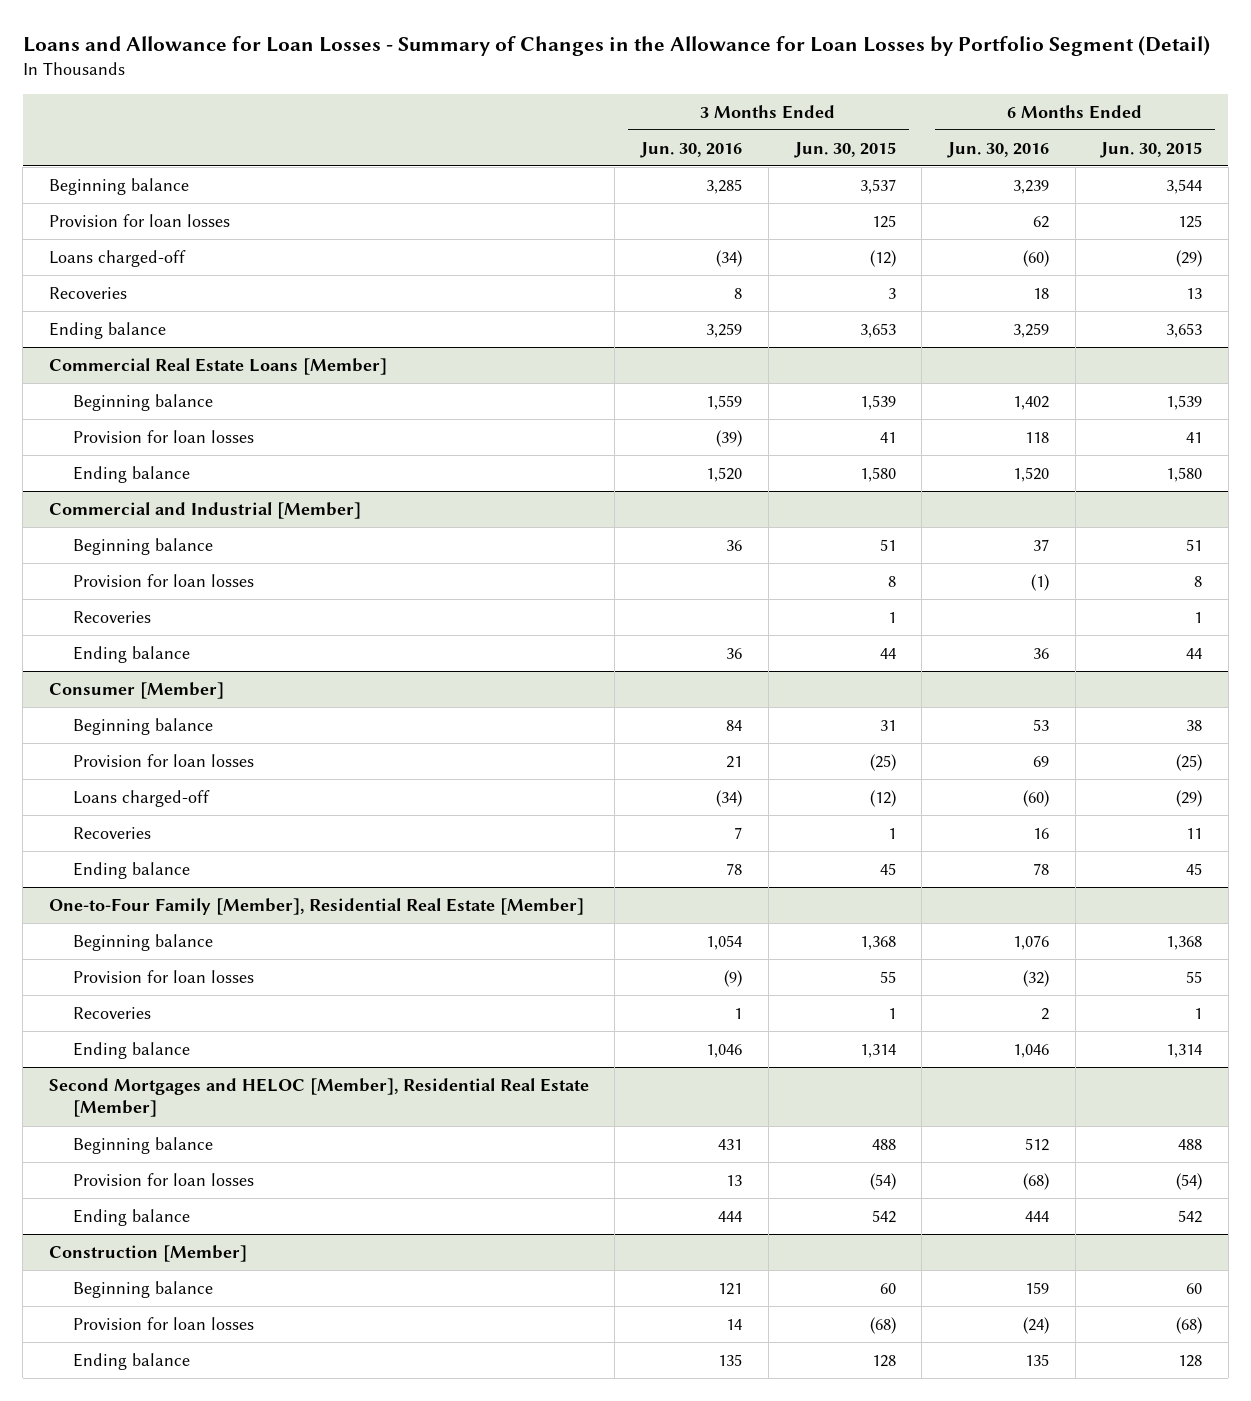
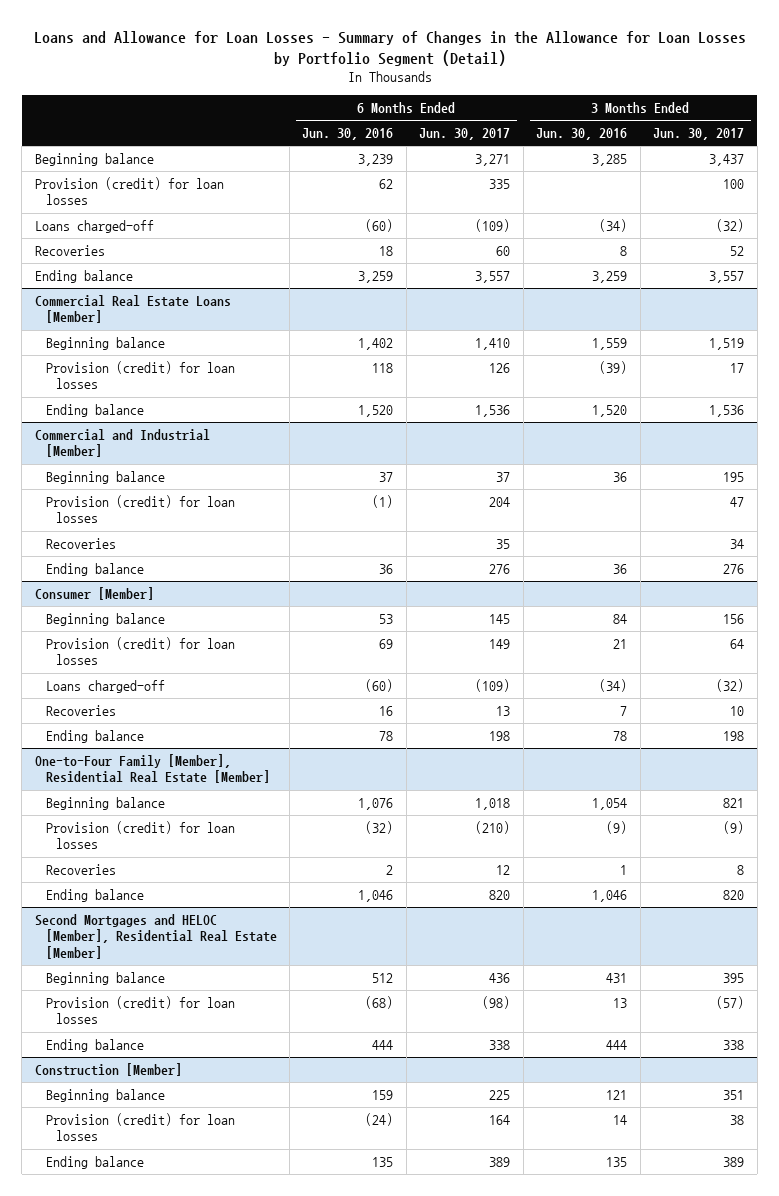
[793,141,896,158] Jun. 30, 2015 -> none
[1100,141,1203,158] Jun. 30, 2015 -> none
none -> [419,127,511,140] Jun. 30, 2017
none -> [653,127,745,140] Jun. 30, 2017
[48,214,230,228] Provision for loan losses -> [34,176,224,206] Provision (credit) for loan losses
[72,430,254,444] Provision for loan losses -> [45,360,235,390] Provision (credit) for loan losses
[72,574,254,588] Provision for loan losses -> [45,494,235,524] Provision (credit) for loan losses
[72,754,254,768] Provision for loan losses -> [45,636,235,666] Provision (credit) for loan losses
[72,970,254,984] Provision for loan losses -> [45,820,235,850] Provision (credit) for loan losses
[72,1173,254,1187] Provision for loan losses -> [45,995,235,1025] Provision (credit) for loan losses
[72,1317,254,1331] Provision for loan losses -> [45,1112,235,1142] Provision (credit) for loan losses

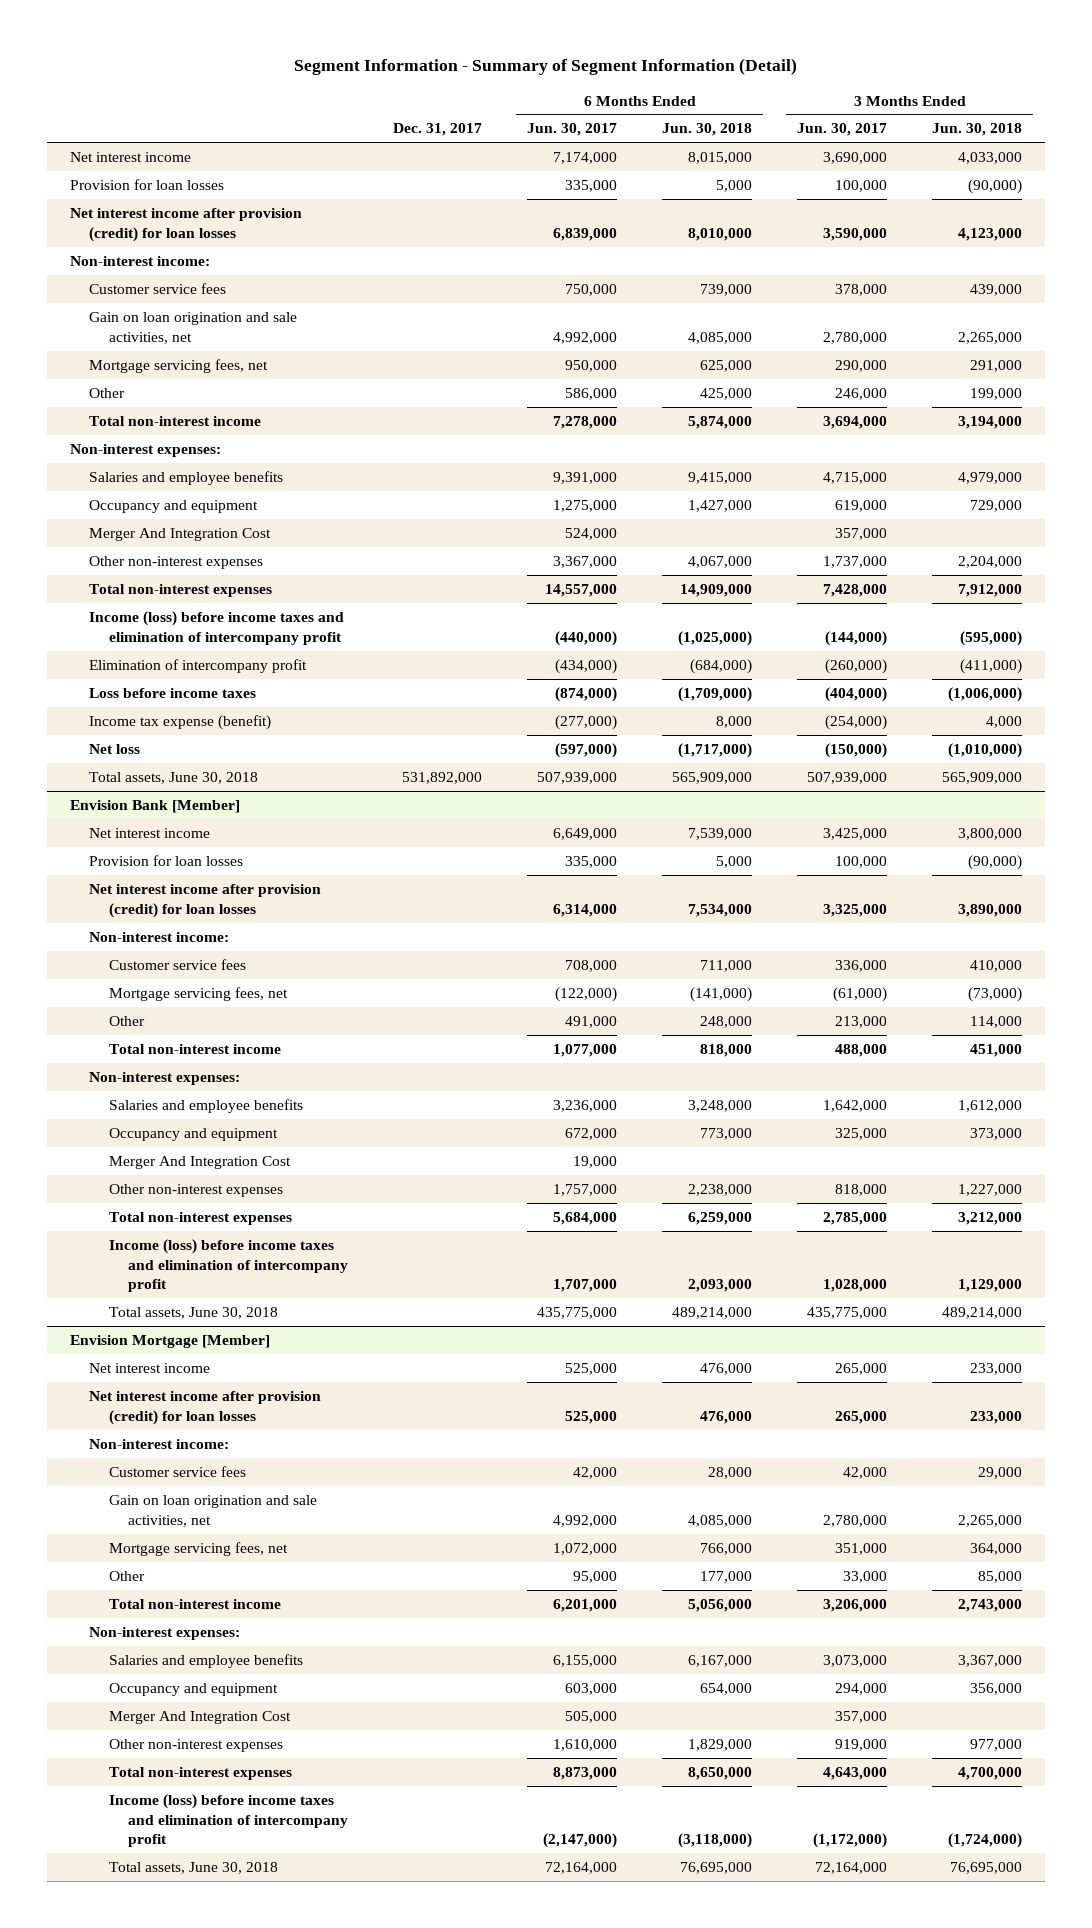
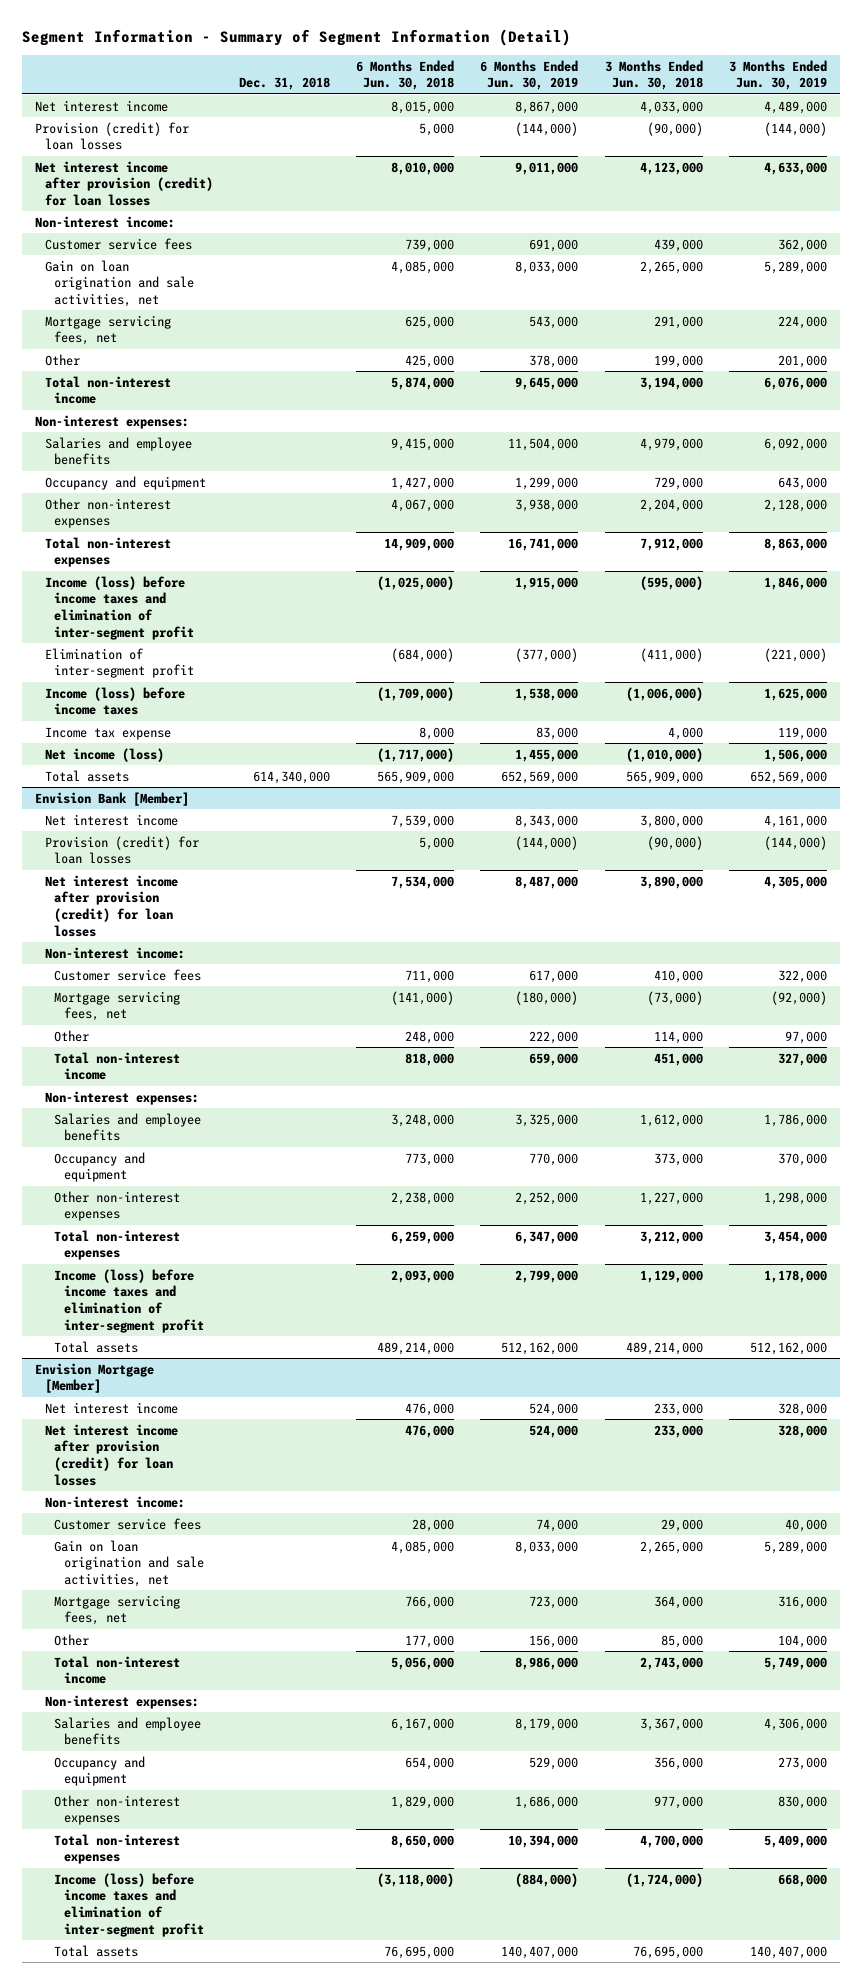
[393,123,483,137] Dec. 31, 2017 -> none
[527,123,618,137] Jun. 30, 2017 -> none
[797,123,888,137] Jun. 30, 2017 -> none
none -> [238,77,330,91] Dec. 31, 2018
none -> [480,59,579,91] 6 Months Ended Jun. 30, 2019
none -> [728,59,827,91] 3 Months Ended Jun. 30, 2019
[69,178,224,190] Provision for loan losses -> [34,121,189,151] Provision (credit) for loan losses
[89,527,272,541] Merger And Integration Cost -> none
[89,610,345,645] Income (loss) before income taxes and elimination of intercompany profit -> [44,575,195,640] Income (loss) before income taxes and elimination of inter-segment profit
[89,658,308,673] Elimination of intercompany profit -> [44,647,195,679] Elimination of inter-segment profit
[89,687,257,698] Loss before income taxes -> [44,686,185,716] Income (loss) before income taxes
[89,714,272,730] Income tax expense (benefit) -> [44,726,171,740] Income tax expense
[89,743,141,754] Net loss -> [44,747,164,762] Net income (loss)
[89,771,259,784] Total assets, June 30, 2018 -> [44,769,129,782] Total assets
[89,854,244,866] Provision for loan losses -> [44,835,199,865] Provision (credit) for loan losses
[108,1155,291,1169] Merger And Integration Cost -> none
[108,1238,349,1293] Income (loss) before income taxes and elimination of intercompany profit -> [54,1268,205,1333] Income (loss) before income taxes and elimination of inter-segment profit
[108,1306,278,1319] Total assets, June 30, 2018 -> [54,1340,139,1353] Total assets
[108,1710,291,1724] Merger And Integration Cost -> none
[108,1793,349,1848] Income (loss) before income taxes and elimination of intercompany profit -> [54,1872,205,1937] Income (loss) before income taxes and elimination of inter-segment profit
[108,1861,278,1874] Total assets, June 30, 2018 -> [54,1944,139,1957] Total assets

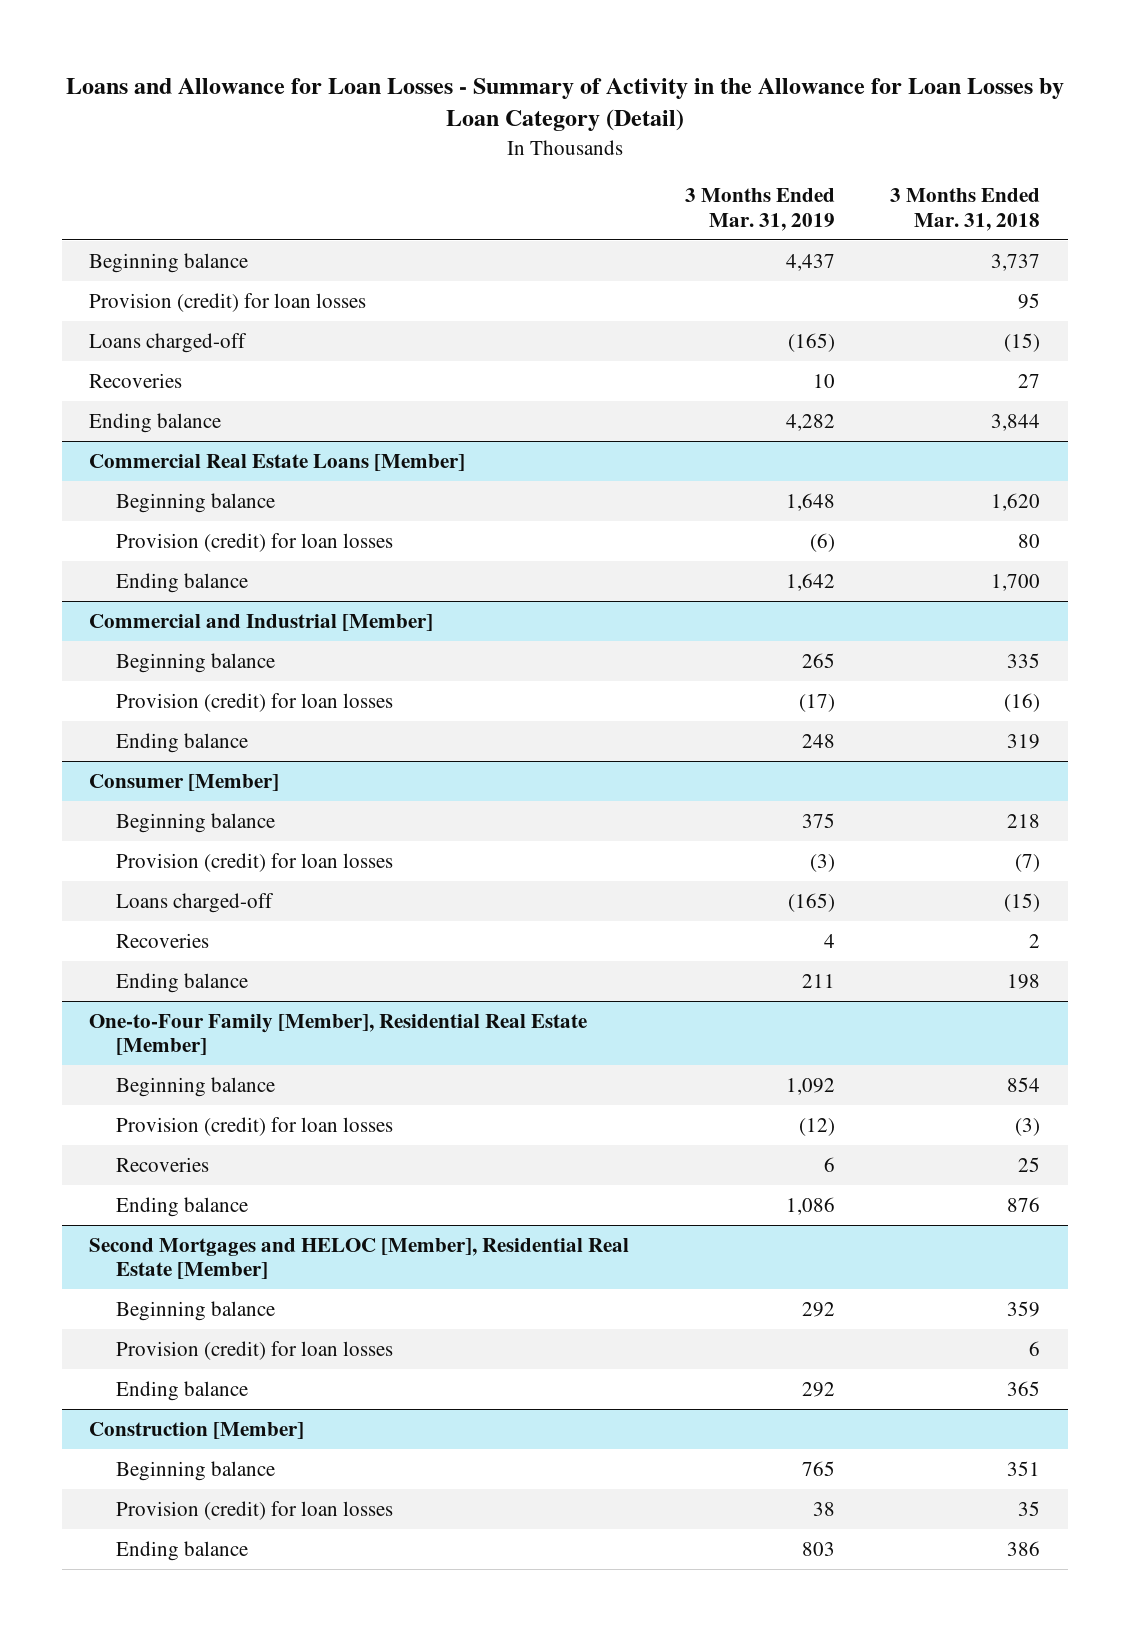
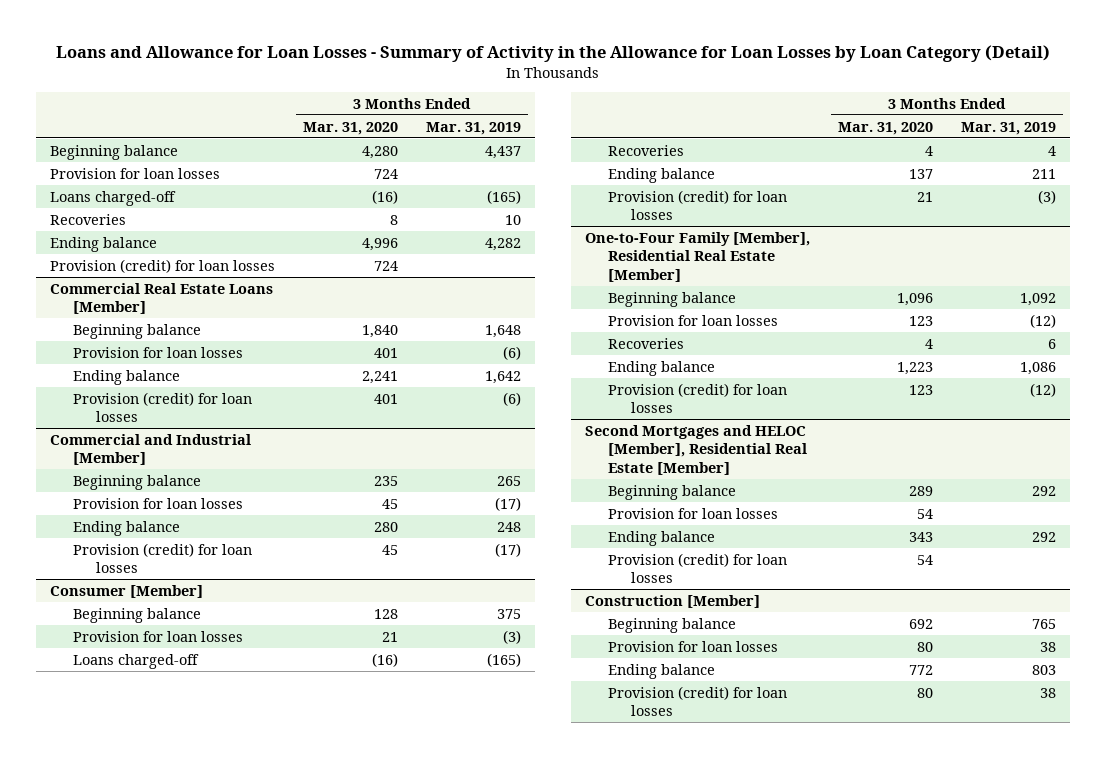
[890,188,1041,231] 3 Months Ended Mar. 31, 2018 -> none
none -> [303,121,399,135] Mar. 31, 2020
none -> [49,167,220,179] Provision for loan losses
[89,292,367,312] Provision (credit) for loan losses -> [49,258,275,273] Provision (credit) for loan losses
none -> [72,346,243,358] Provision for loan losses
[115,532,393,552] Provision (credit) for loan losses -> [72,391,252,423] Provision (credit) for loan losses
none -> [72,497,243,509] Provision for loan losses
[115,692,393,712] Provision (credit) for loan losses -> [72,542,252,574] Provision (credit) for loan losses
none -> [72,630,243,642] Provision for loan losses
[115,852,393,872] Provision (credit) for loan losses -> [608,189,788,221] Provision (credit) for loan losses
none -> [608,314,779,326] Provision for loan losses
[115,1116,393,1136] Provision (credit) for loan losses -> [608,382,788,414] Provision (credit) for loan losses
none -> [608,507,779,519] Provision for loan losses
[115,1340,393,1360] Provision (credit) for loan losses -> [608,552,788,584] Provision (credit) for loan losses
none -> [608,640,779,652] Provision for loan losses
[115,1500,393,1520] Provision (credit) for loan losses -> [608,685,788,717] Provision (credit) for loan losses

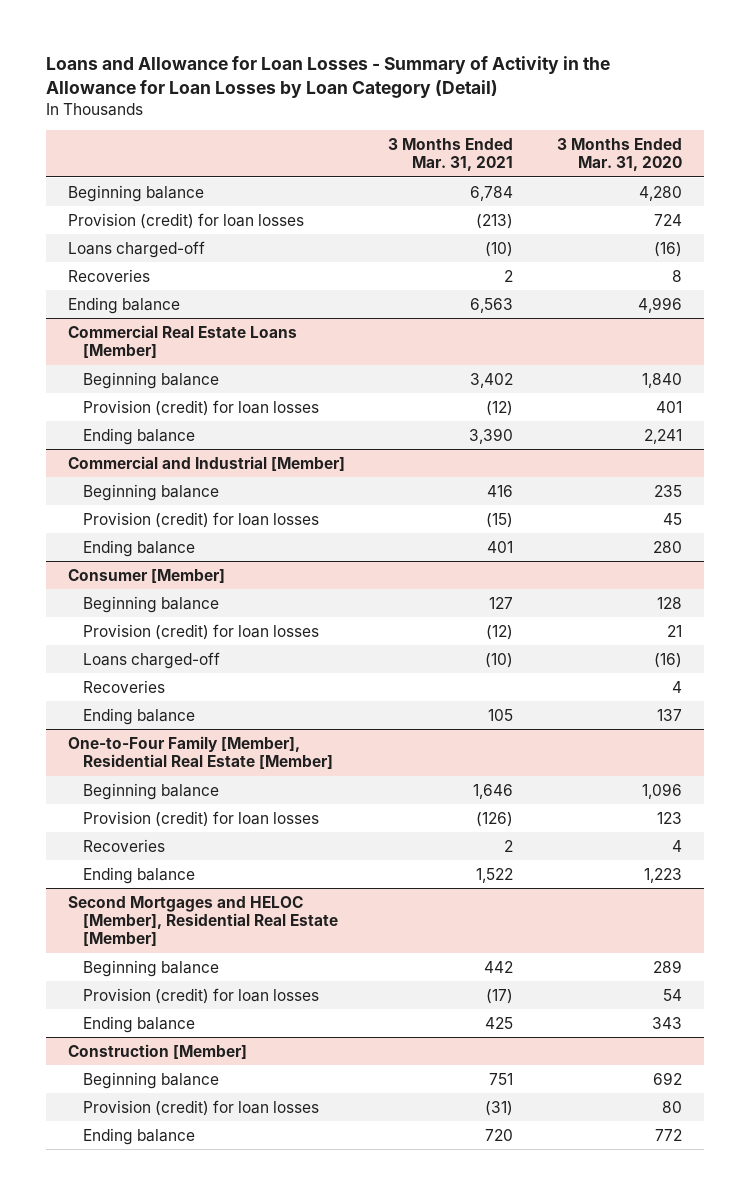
[426,121,522,135] Mar. 31, 2019 -> none
none -> [388,137,514,172] 3 Months Ended Mar. 31, 2021
[49,167,220,179] Provision for loan losses -> none
[49,258,275,273] Provision (credit) for loan losses -> [67,212,304,229] Provision (credit) for loan losses
[72,346,243,358] Provision for loan losses -> none
[72,369,180,385] Ending balance -> [82,427,195,445] Ending balance
[72,497,243,509] Provision for loan losses -> none
[72,520,180,536] Ending balance -> [82,539,195,557] Ending balance
[72,630,243,642] Provision for loan losses -> none
[608,189,788,221] Provision (credit) for loan losses -> [82,623,319,640] Provision (credit) for loan losses
[608,314,779,326] Provision for loan losses -> none
[608,382,788,414] Provision (credit) for loan losses -> [82,810,319,827] Provision (credit) for loan losses
[608,507,779,519] Provision for loan losses -> none
[608,530,716,546] Ending balance -> [82,1015,195,1033] Ending balance
[608,640,779,652] Provision for loan losses -> none
[608,663,716,679] Ending balance -> [82,1127,195,1145] Ending balance

